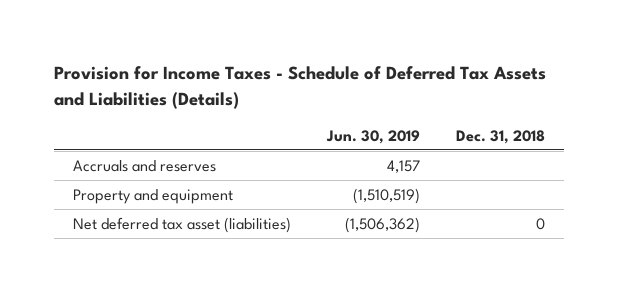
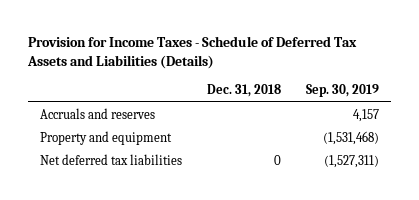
[325,129,420,144] Jun. 30, 2019 -> none
none -> [305,84,379,98] Sep. 30, 2019
[72,216,291,233] Net deferred tax asset (liabilities) -> [40,153,183,165] Net deferred tax liabilities

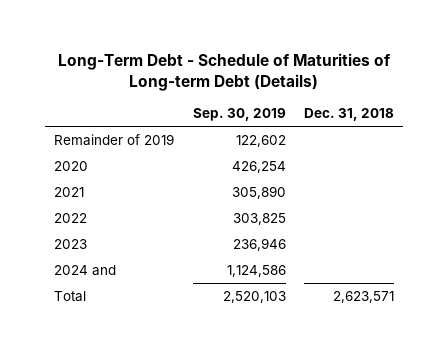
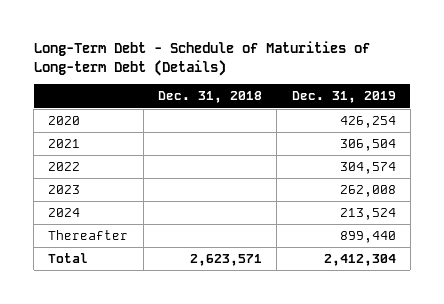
[192,108,286,122] Sep. 30, 2019 -> none
none -> [291,91,396,104] Dec. 31, 2019
[54,133,175,146] Remainder of 2019 -> none
none -> [48,207,81,217] 2024
[54,264,117,276] 2024 and -> [48,229,129,240] Thereafter

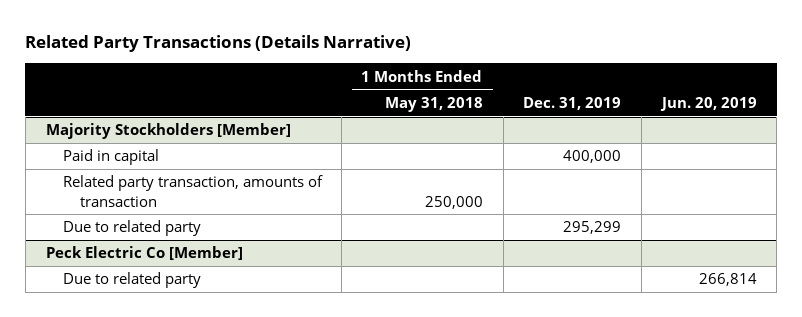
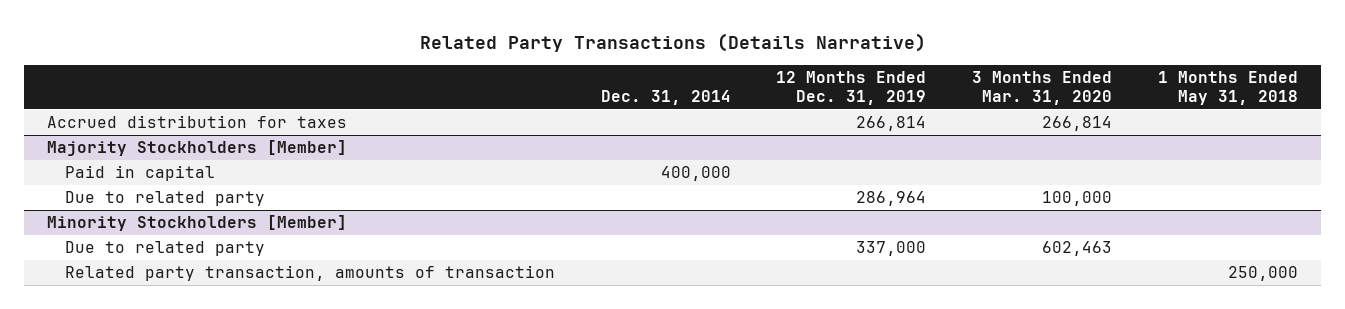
[523,96,622,110] Dec. 31, 2019 -> none
[659,96,757,111] Jun. 20, 2019 -> none
none -> [600,89,731,105] Dec. 31, 2014
none -> [776,71,927,105] 12 Months Ended Dec. 31, 2019
none -> [972,71,1113,105] 3 Months Ended Mar. 31, 2020
none -> [47,115,348,129] Accrued distribution for taxes
[62,175,323,207] Related party transaction, amounts of transaction -> none
[45,246,243,261] Peck Electric Co [Member] -> none
[62,272,201,289] Due to related party -> none
none -> [47,215,348,232] Minority Stockholders [Member]
none -> [64,241,265,257] Due to related party
none -> [64,265,555,282] Related party transaction, amounts of transaction

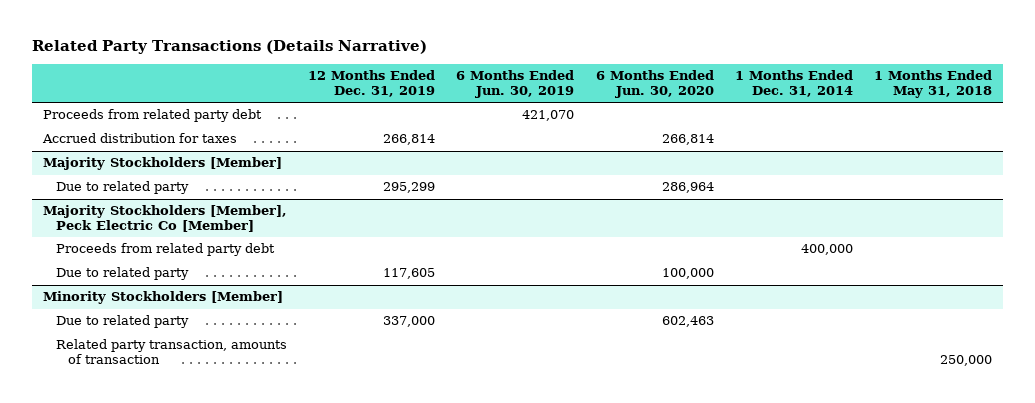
[600,89,731,105] Dec. 31, 2014 -> none
[972,71,1113,105] 3 Months Ended Mar. 31, 2020 -> none
none -> [456,70,575,99] 6 Months Ended Jun. 30, 2019
none -> [595,70,714,99] 6 Months Ended Jun. 30, 2020
none -> [735,70,854,98] 1 Months Ended Dec. 31, 2014
none -> [42,109,262,123] Proceeds from related party debt
[64,165,215,182] Paid in capital -> none
[856,191,927,207] 286,964 -> [383,182,436,194] 295,299
none -> [42,205,287,233] Majority Stockholders [Member], Peck Electric Co [Member]
none -> [55,243,275,257] Proceeds from related party debt
none -> [55,267,189,281] Due to related party

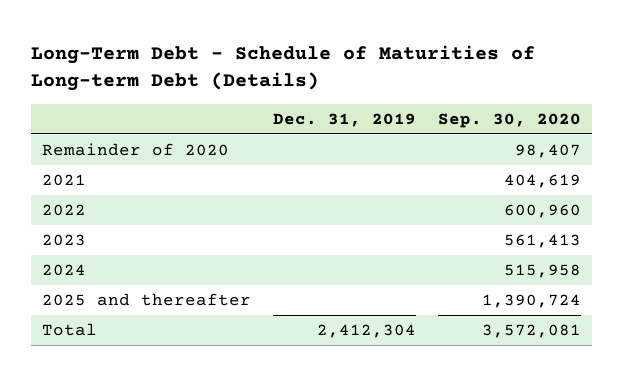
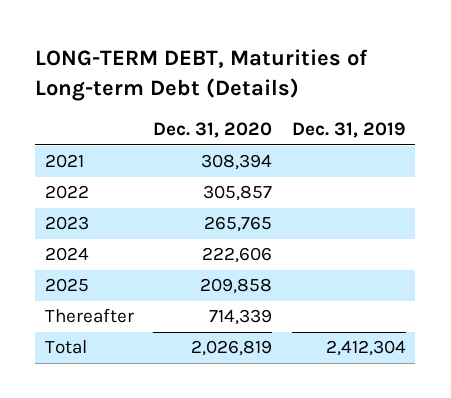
[31,44,536,91] Long-Term Debt - Schedule of Maturities of Long-term Debt (Details) -> [35,48,369,101] LONG-TERM DEBT, Maturities of Long-term Debt (Details)
[438,112,582,128] Sep. 30, 2020 -> none
none -> [153,122,273,139] Dec. 31, 2020
[42,143,230,157] Remainder of 2020 -> none
none -> [44,278,89,293] 2025
[42,293,252,307] 2025 and thereafter -> [44,308,134,324] Thereafter

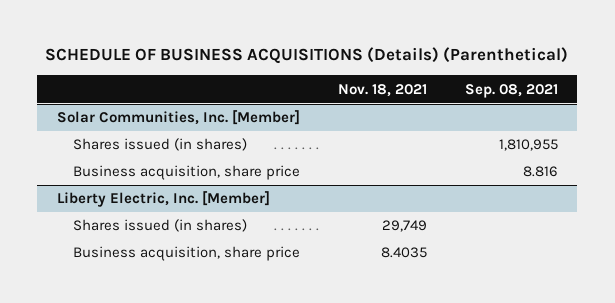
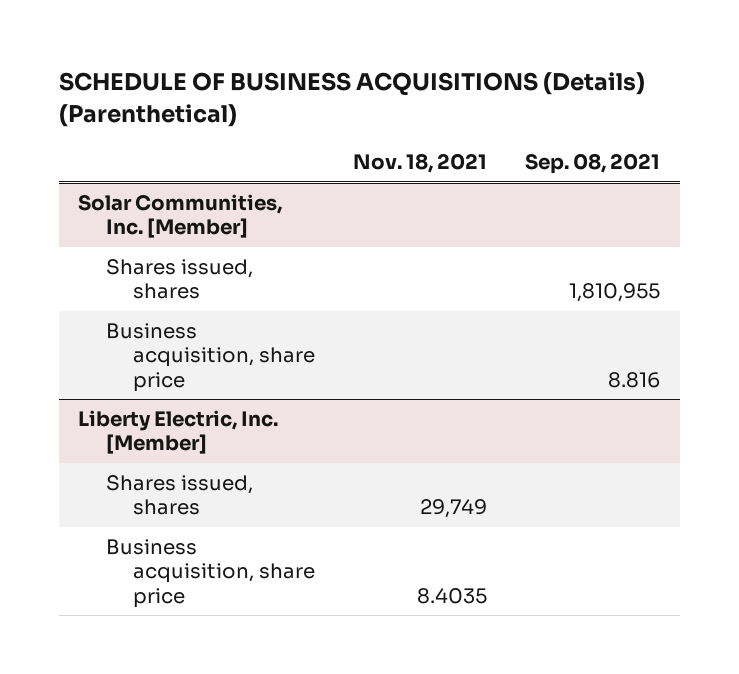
[72,138,247,152] Shares issued (in shares) -> [105,259,253,300] Shares issued, shares
[72,219,247,233] Shares issued (in shares) -> [105,475,253,516] Shares issued, shares

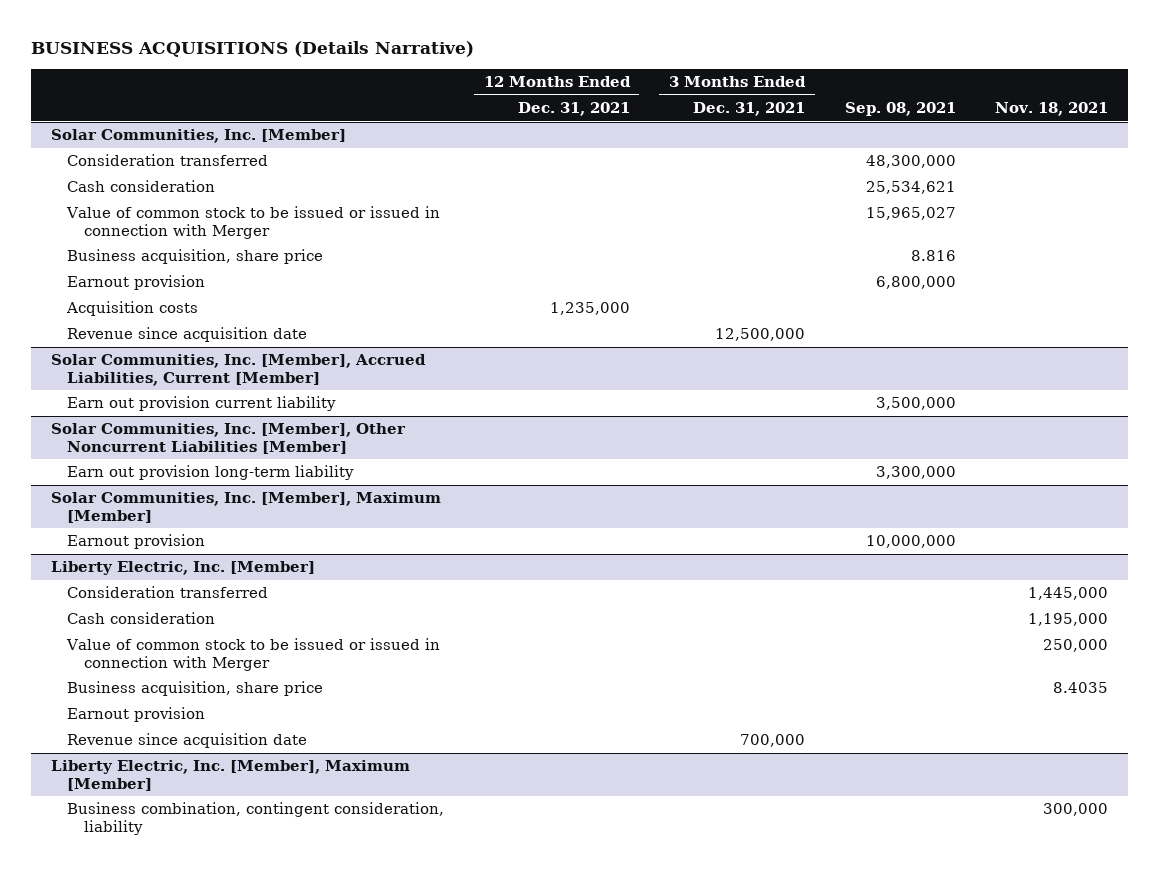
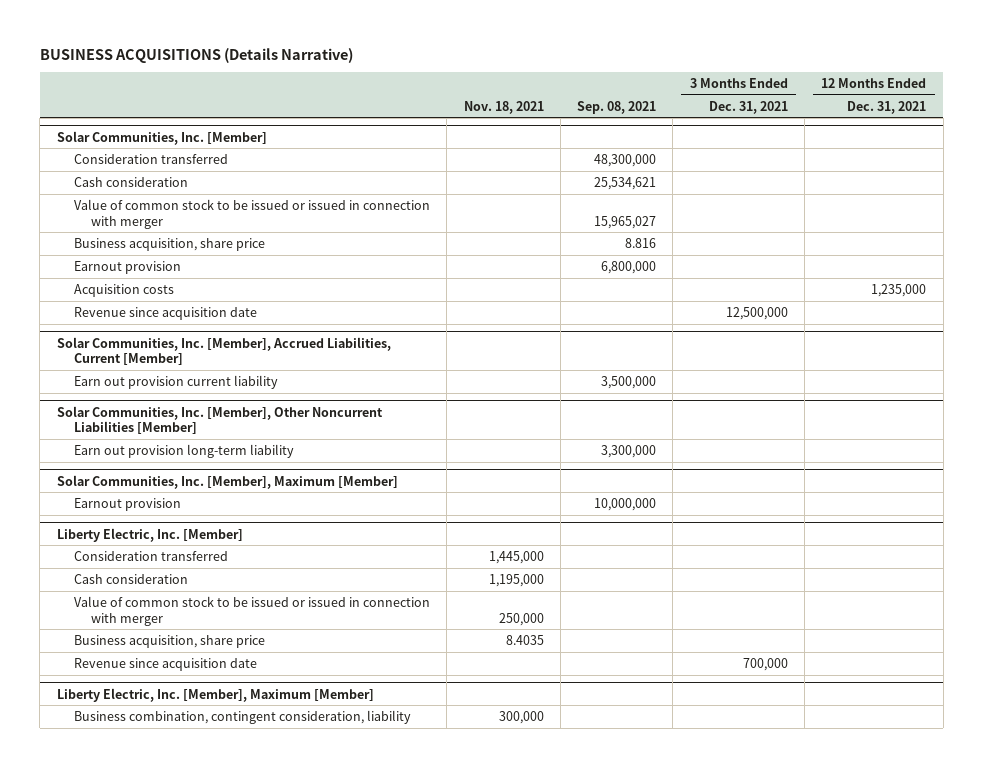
[66,206,441,239] Value of common stock to be issued or issued in connection with Merger -> [73,198,430,229] Value of common stock to be issued or issued in connection with merger
[66,638,441,671] Value of common stock to be issued or issued in connection with Merger -> [73,595,430,626] Value of common stock to be issued or issued in connection with merger
[67,707,206,723] Earnout provision -> none

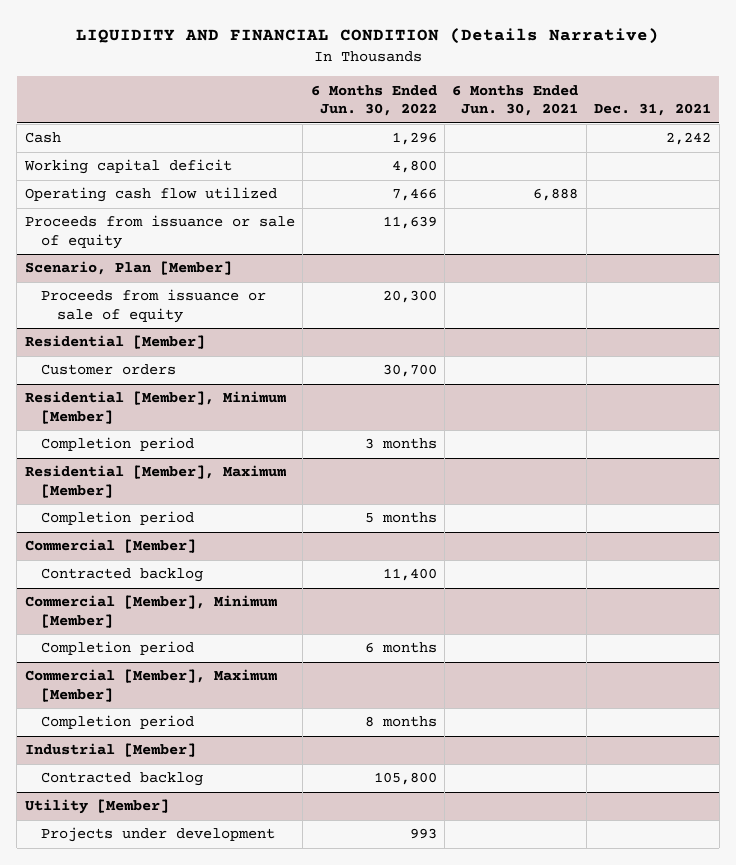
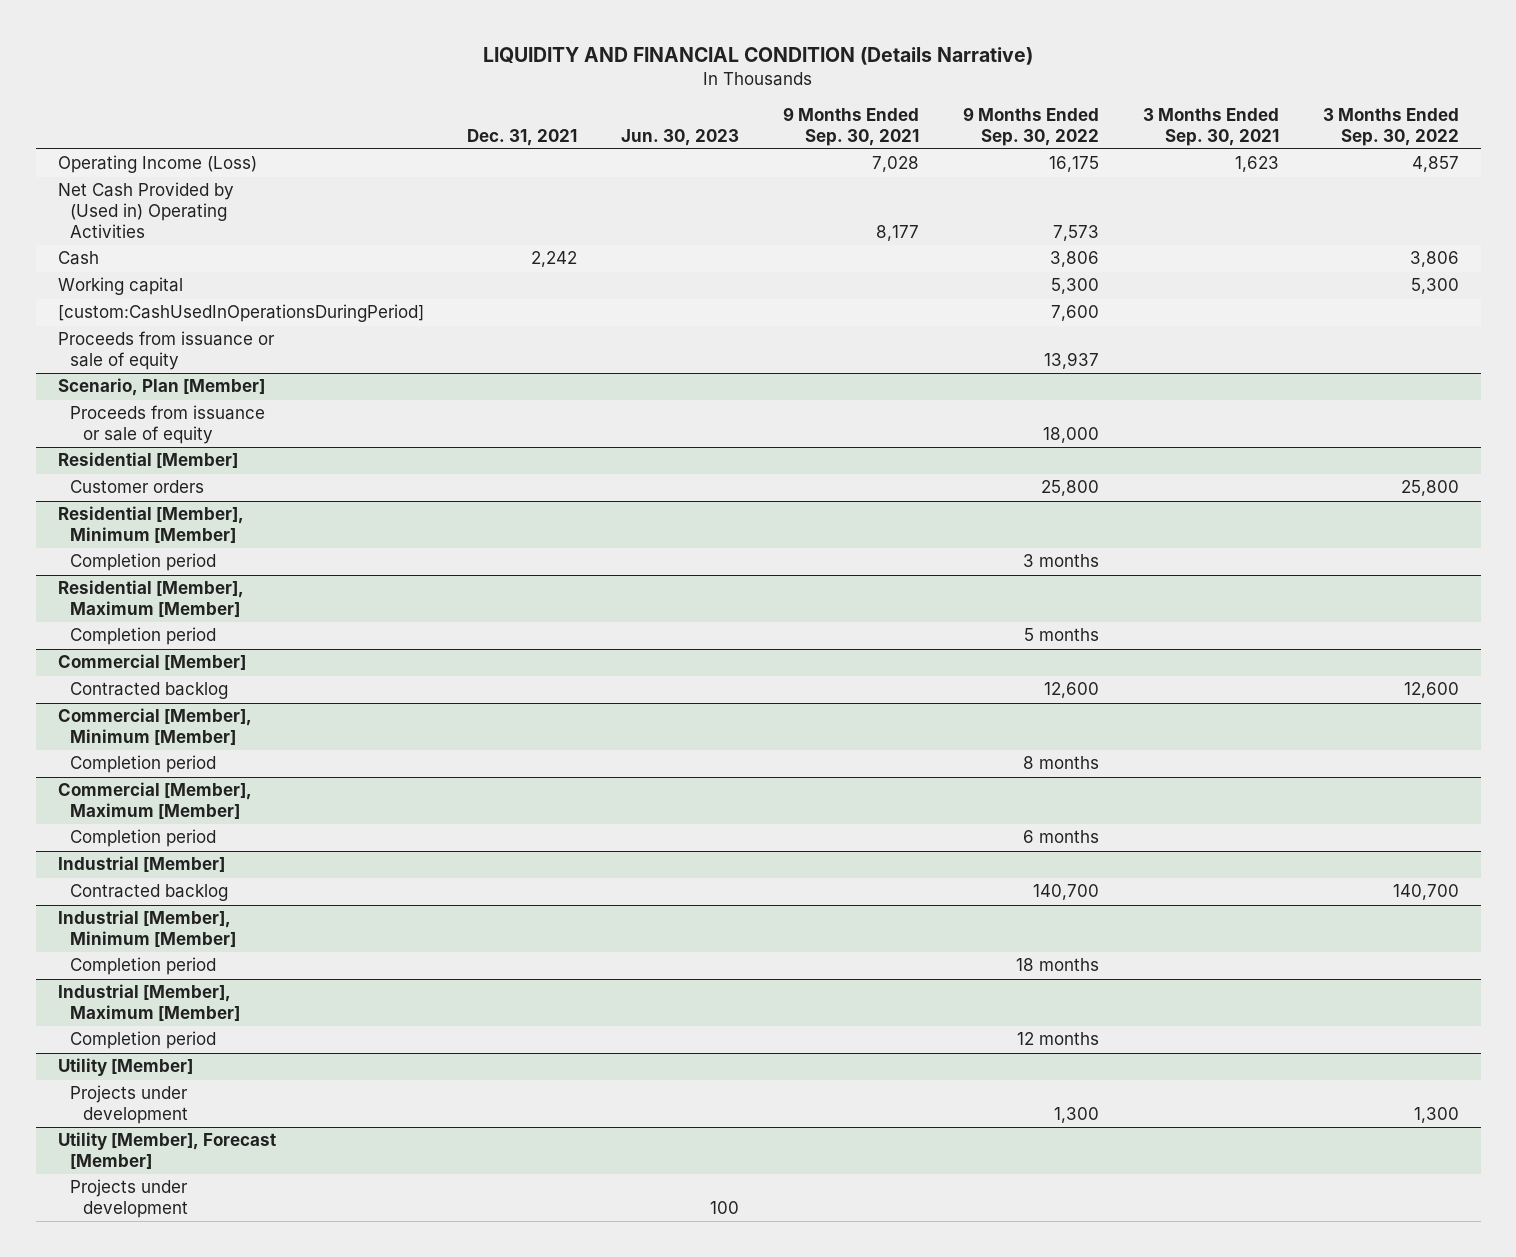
[310,84,437,116] 6 Months Ended Jun. 30, 2022 -> none
[452,84,579,116] 6 Months Ended Jun. 30, 2021 -> none
none -> [621,128,740,146] Jun. 30, 2023
none -> [783,107,920,146] 9 Months Ended Sep. 30, 2021
none -> [963,107,1100,146] 9 Months Ended Sep. 30, 2022
none -> [1143,108,1280,146] 3 Months Ended Sep. 30, 2021
none -> [1322,108,1459,146] 3 Months Ended Sep. 30, 2022
none -> [57,155,257,174] Operating Income (Loss)
none -> [57,182,234,238] Net Cash Provided by (Used in) Operating Activities
[24,187,277,203] Operating cash flow utilized -> none
[23,159,232,175] Working capital deficit -> [57,277,183,296] Working capital
none -> [57,304,424,323] [custom:CashUsedInOperationsDuringPeriod]
none -> [57,910,237,948] Industrial [Member], Minimum [Member]
none -> [70,957,217,976] Completion period
none -> [57,984,241,1022] Industrial [Member], Maximum [Member]
none -> [70,1031,217,1050] Completion period
none -> [57,1132,276,1170] Utility [Member], Forecast [Member]
none -> [70,1179,189,1219] Projects under development

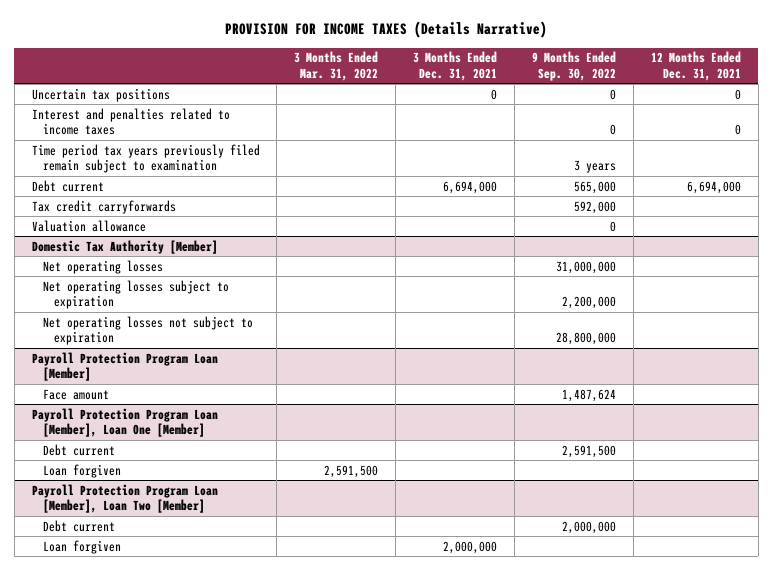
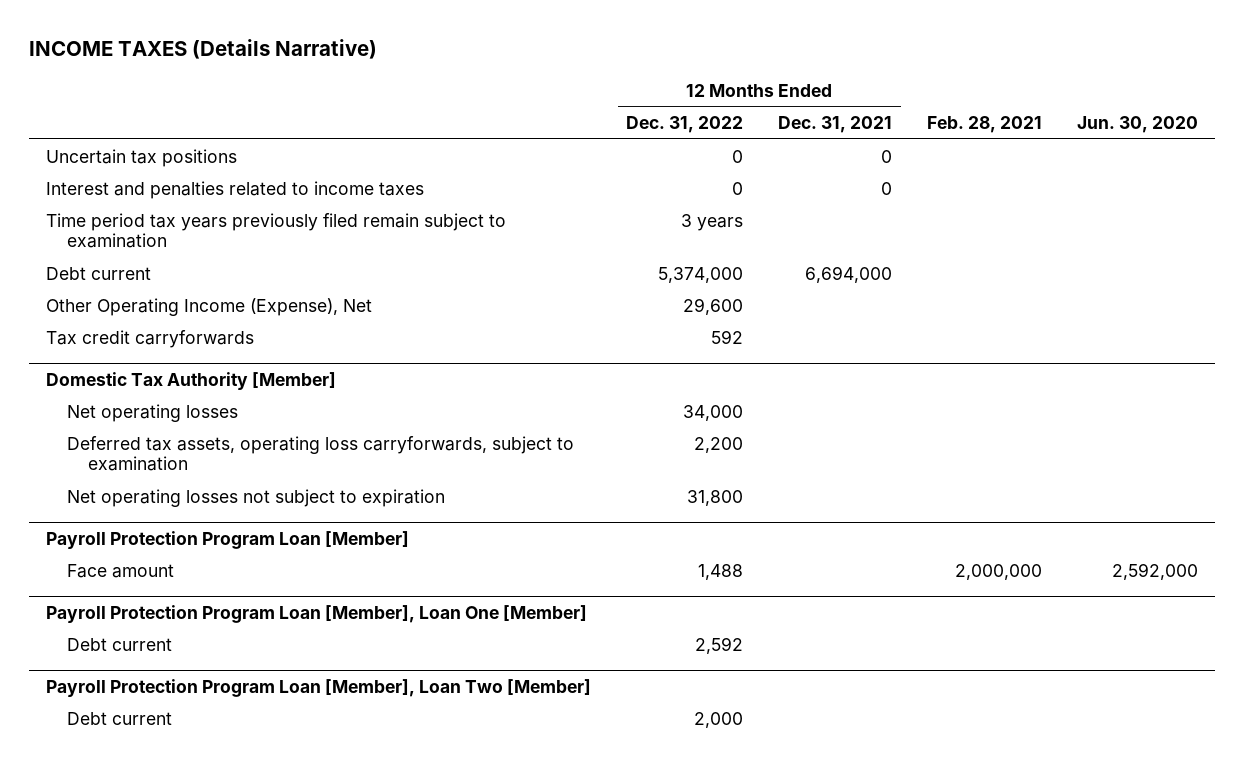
[225,21,548,39] PROVISION FOR INCOME TAXES (Details Narrative) -> [29,39,378,60] INCOME TAXES (Details Narrative)
[294,51,379,82] 3 Months Ended Mar. 31, 2022 -> none
[413,51,498,82] 3 Months Ended Dec. 31, 2021 -> none
[532,51,617,82] 9 Months Ended Sep. 30, 2022 -> none
none -> [626,115,744,133] Dec. 31, 2022
none -> [926,115,1042,133] Feb. 28, 2021
none -> [1076,115,1198,133] Jun. 30, 2020
none -> [46,297,373,316] Other Operating Income (Expense), Net
[31,219,146,232] Valuation allowance -> none
[42,279,229,310] Net operating losses subject to expiration -> [67,435,575,471] Deferred tax assets, operating loss carryforwards, subject to examination
[42,463,121,478] Loan forgiven -> none
[42,539,121,554] Loan forgiven -> none

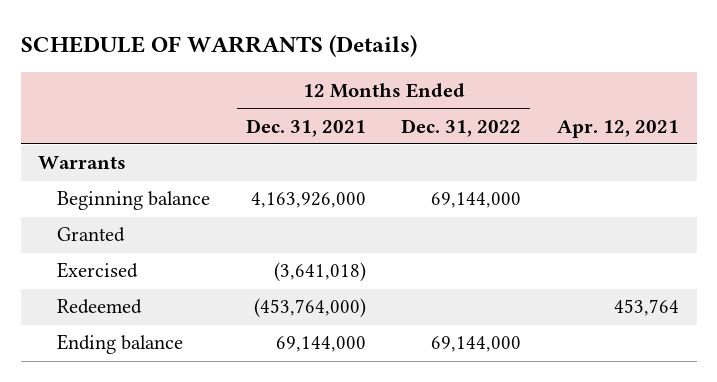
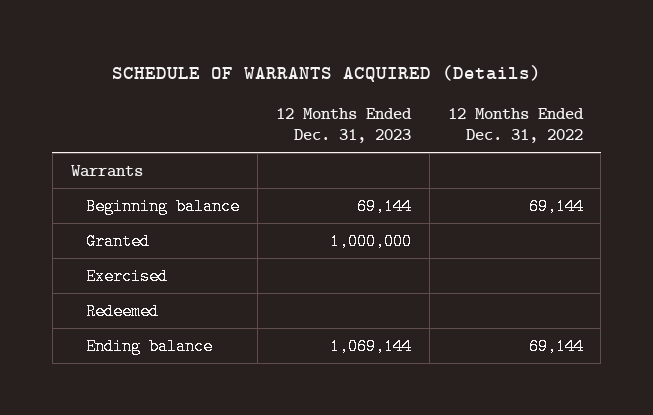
[20,35,417,58] SCHEDULE OF WARRANTS (Details) -> [111,64,541,82] SCHEDULE OF WARRANTS ACQUIRED (Details)
[245,118,366,137] Dec. 31, 2021 -> none
[556,119,679,138] Apr. 12, 2021 -> none
none -> [275,107,412,144] 12 Months Ended Dec. 31, 2023
[431,192,522,209] 69,144,000 -> [528,197,584,215] 69,144
[431,336,522,353] 69,144,000 -> [528,337,584,355] 69,144

